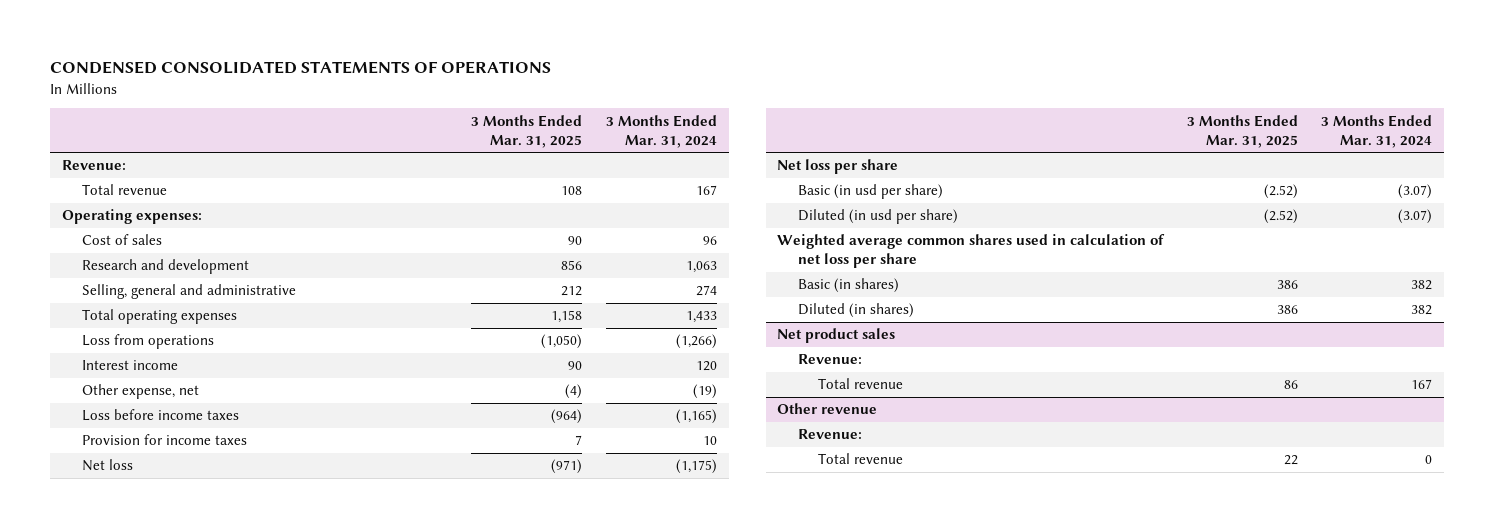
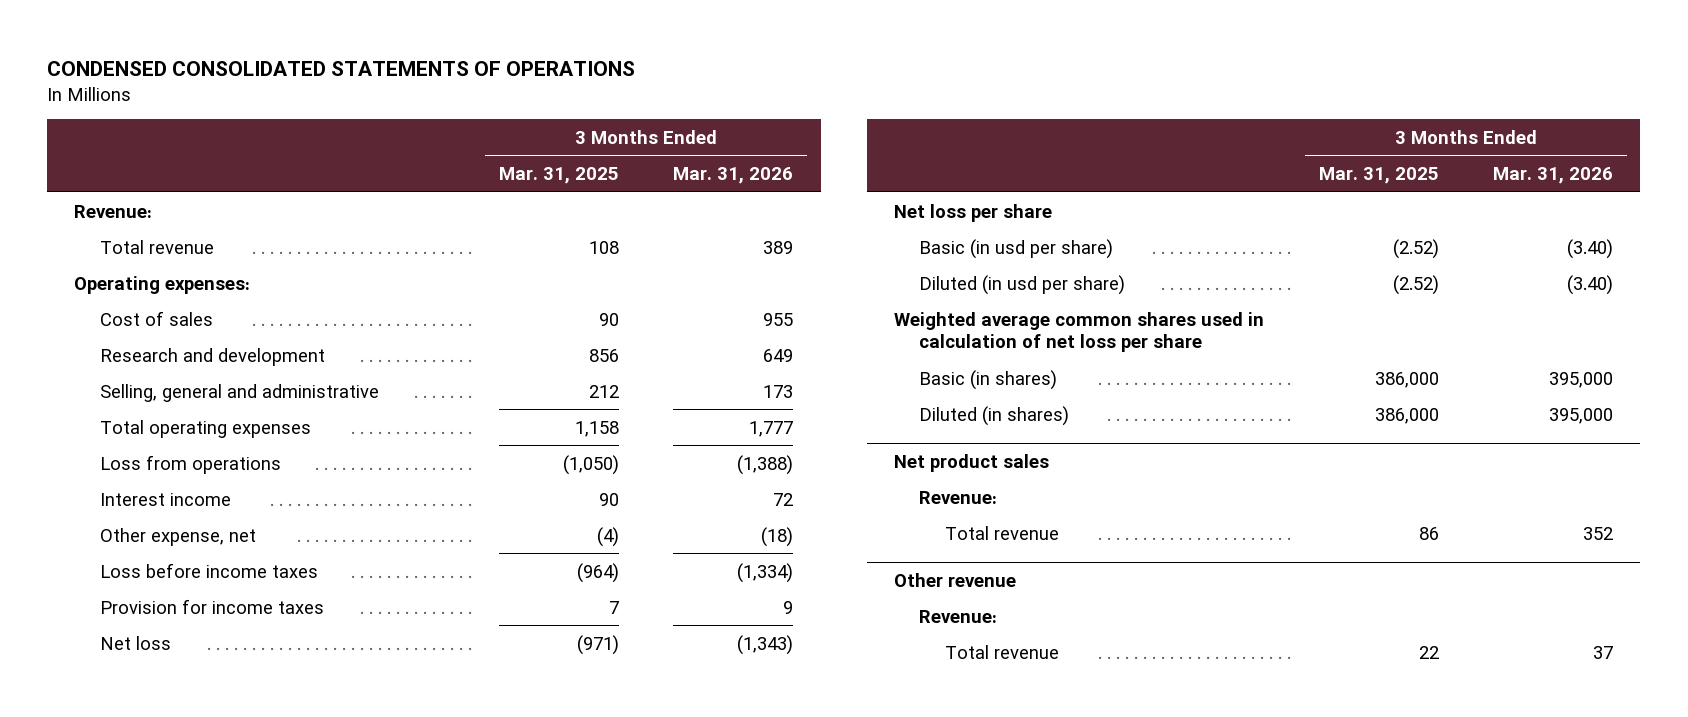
[605,114,717,148] 3 Months Ended Mar. 31, 2024 -> none
none -> [673,167,794,185] Mar. 31, 2026
[1276,280,1298,290] 386 -> [1374,371,1439,388] 386,000
[1276,305,1298,315] 386 -> [1374,407,1439,424] 386,000

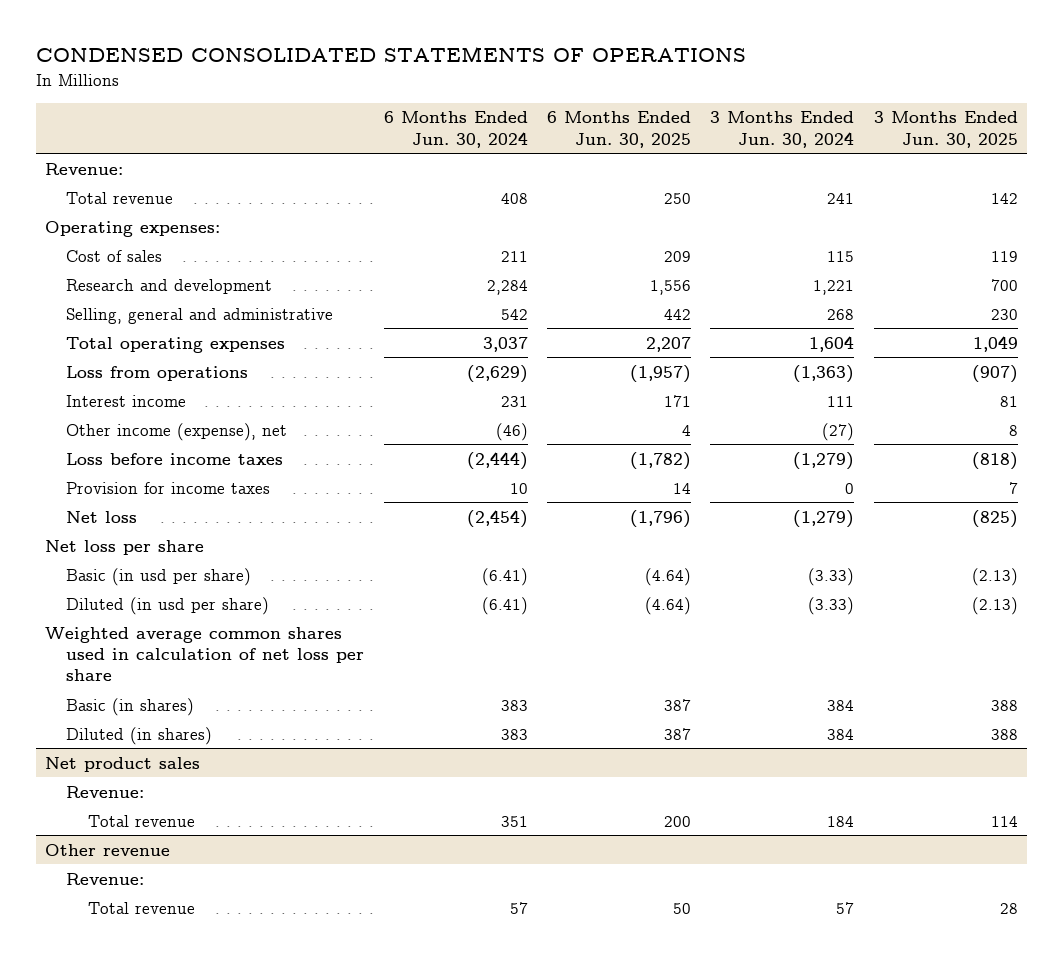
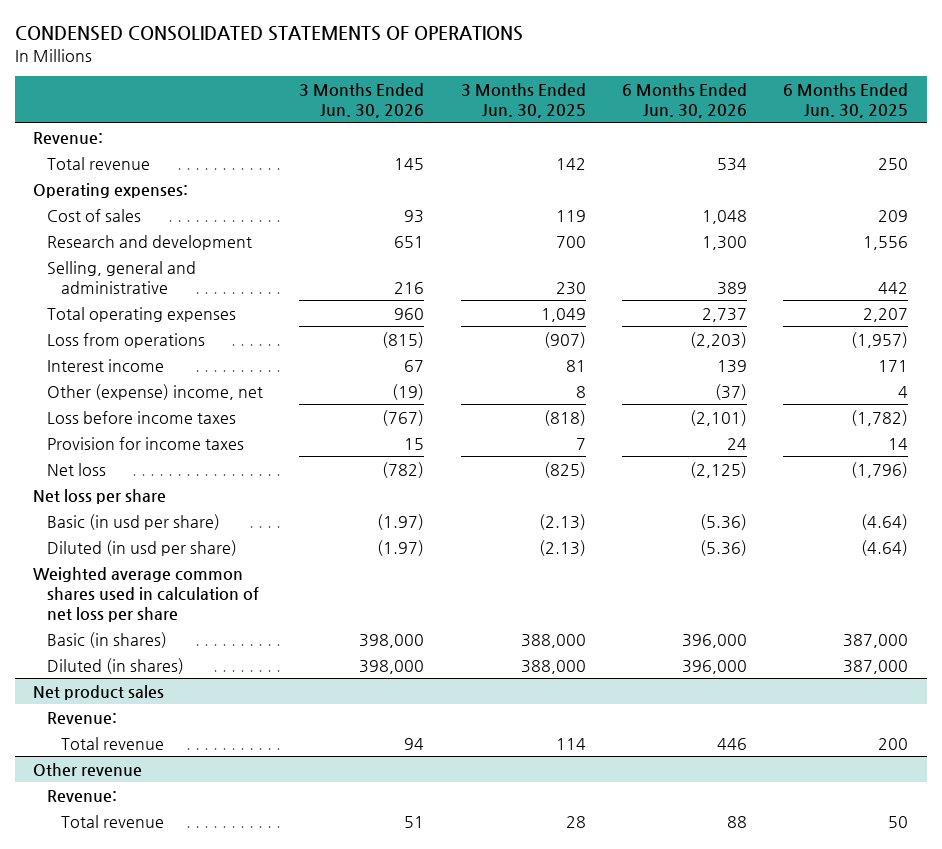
[383,111,528,148] 6 Months Ended Jun. 30, 2024 -> none
[710,111,855,148] 3 Months Ended Jun. 30, 2024 -> none
none -> [299,83,425,119] 3 Months Ended Jun. 30, 2026
none -> [622,83,748,119] 6 Months Ended Jun. 30, 2026
[66,422,288,441] Other income (expense), net -> [46,383,263,400] Other (expense) income, net
[664,698,692,711] 387 -> [843,633,909,648] 387,000
[990,699,1018,711] 388 -> [520,633,586,648] 388,000
[664,727,692,740] 387 -> [843,659,909,674] 387,000
[990,728,1018,740] 388 -> [520,659,586,674] 388,000

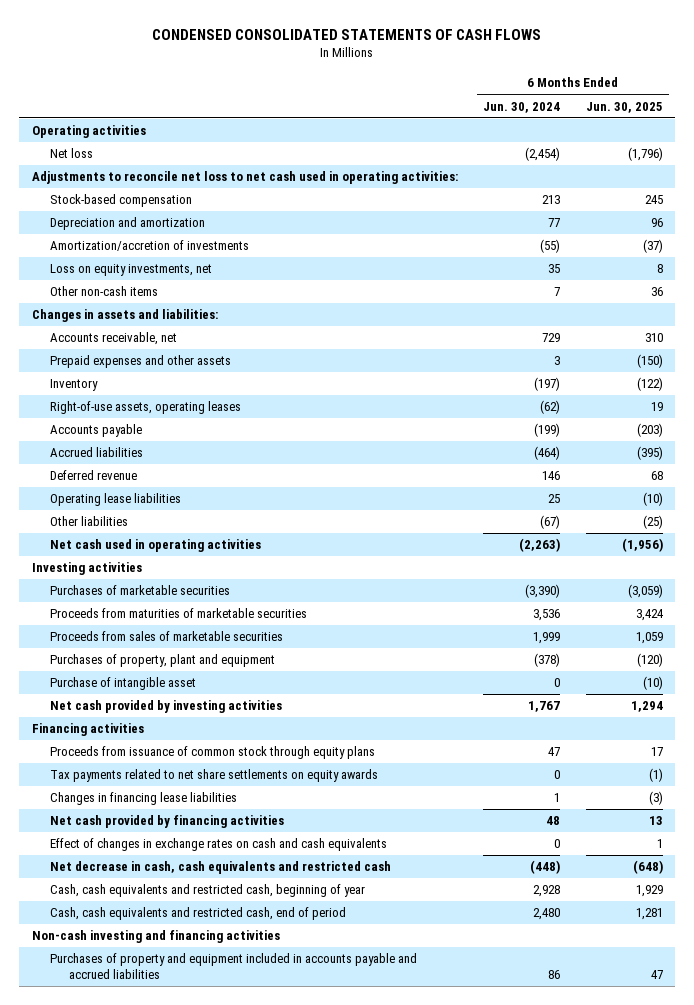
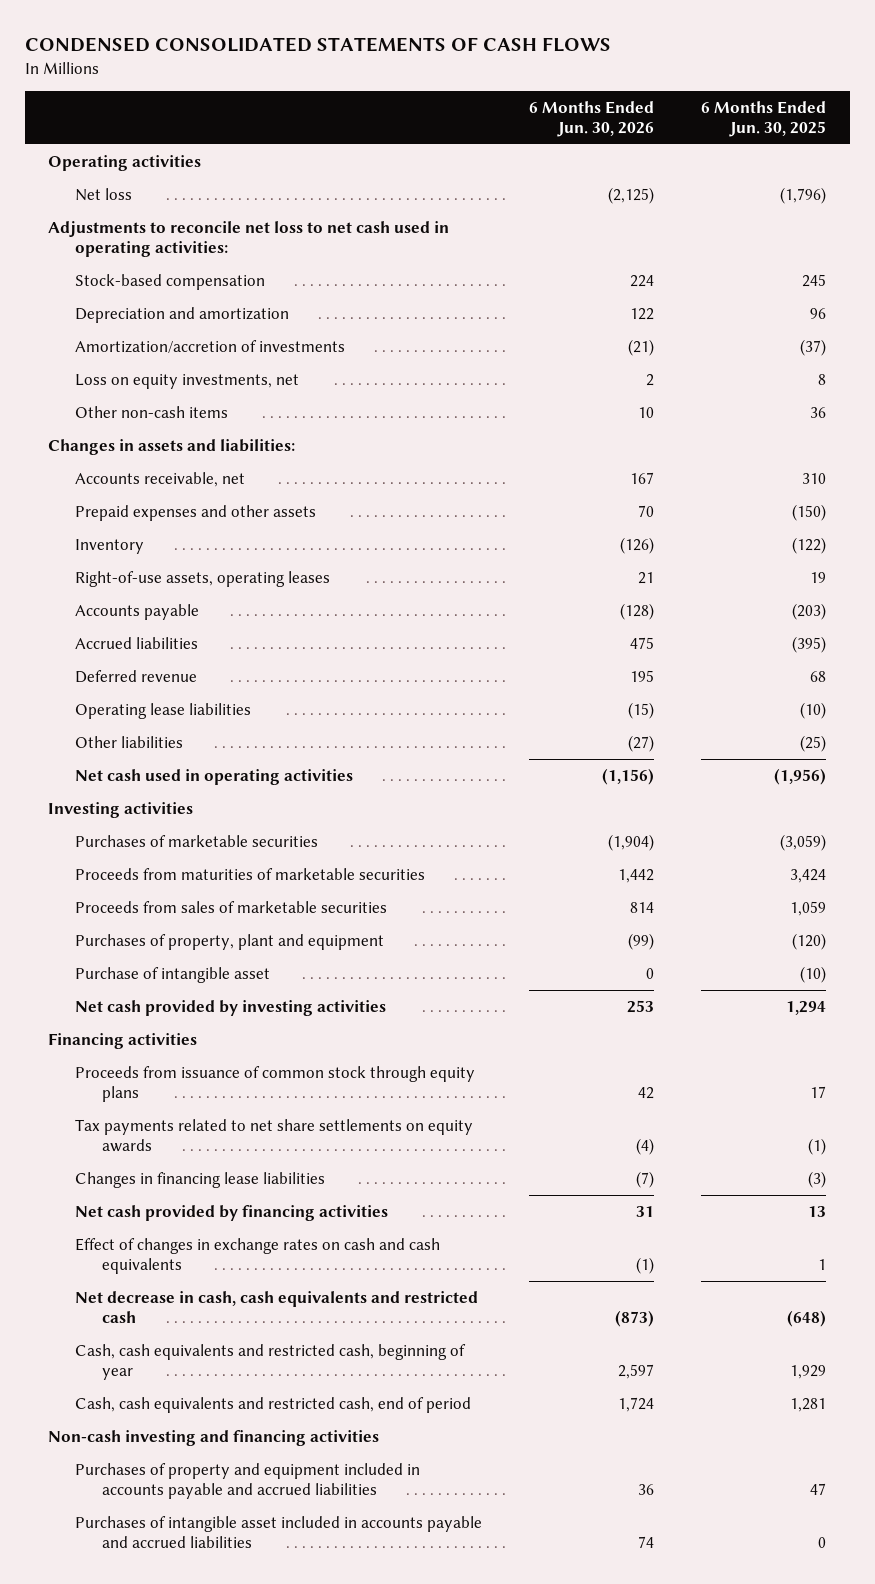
[483,101,561,113] Jun. 30, 2024 -> none
none -> [529,100,655,137] 6 Months Ended Jun. 30, 2026
none -> [75,1515,483,1548] Purchases of intangible asset included in accounts payable and accrued liabilities

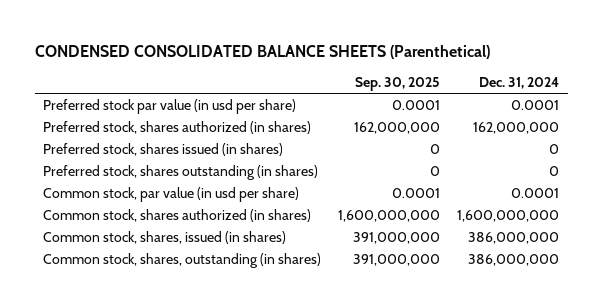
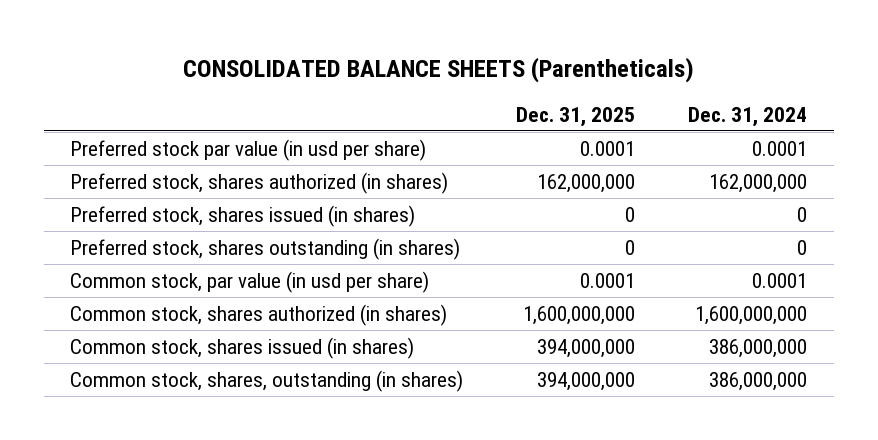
[34,44,490,59] CONDENSED CONSOLIDATED BALANCE SHEETS (Parenthetical) -> [182,56,694,83] CONSOLIDATED BALANCE SHEETS (Parentheticals)
[355,76,441,91] Sep. 30, 2025 -> none
none -> [516,106,636,127] Dec. 31, 2025
[43,231,287,245] Common stock, shares, issued (in shares) -> [70,336,415,359] Common stock, shares issued (in shares)

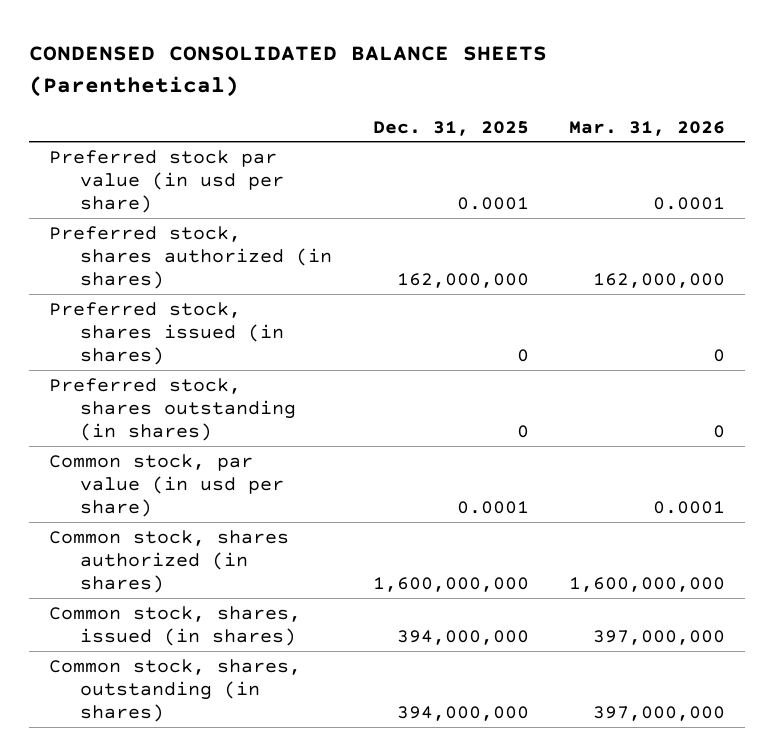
[182,56,694,83] CONSOLIDATED BALANCE SHEETS (Parentheticals) -> [28,46,547,97] CONDENSED CONSOLIDATED BALANCE SHEETS (Parenthetical)
[688,106,808,127] Dec. 31, 2024 -> none
none -> [568,120,725,136] Mar. 31, 2026
[70,336,415,359] Common stock, shares issued (in shares) -> [48,605,301,647] Common stock, shares, issued (in shares)

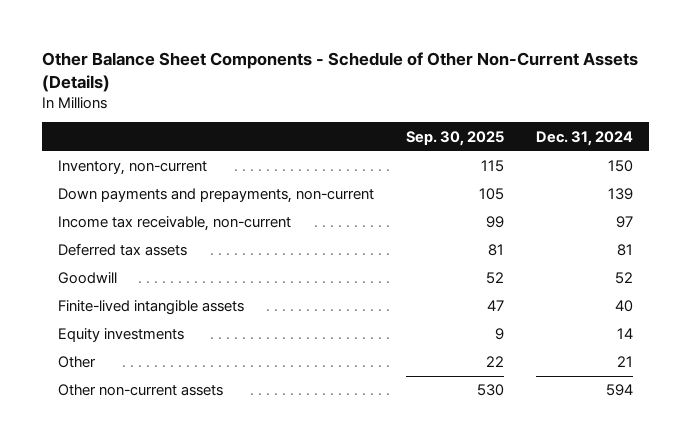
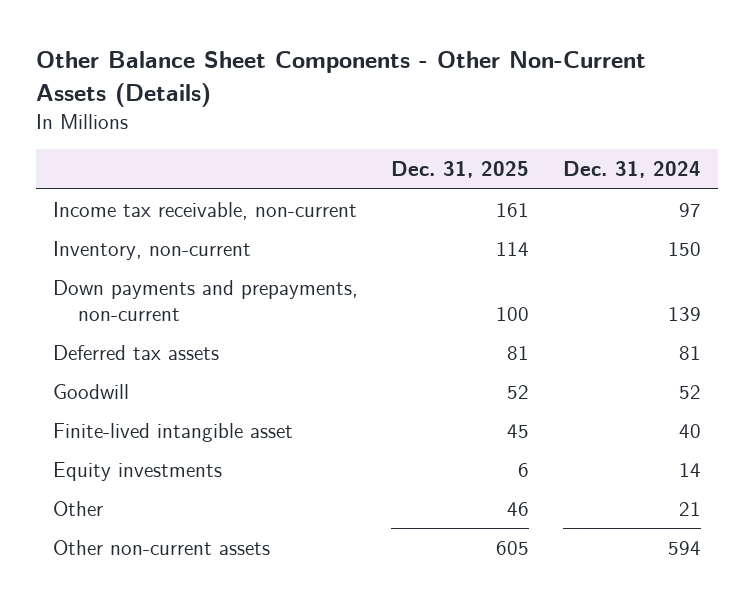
[41,51,638,92] Other Balance Sheet Components - Schedule of Other Non-Current Assets (Details) -> [35,51,646,107] Other Balance Sheet Components - Other Non-Current Assets (Details)
[405,130,504,146] Sep. 30, 2025 -> none
none -> [391,161,530,179] Dec. 31, 2025
[57,216,291,232] Income tax receivable, non-current -> [52,201,357,220] Income tax receivable, non-current
[57,300,244,316] Finite-lived intangible assets -> [52,422,293,442] Finite-lived intangible asset

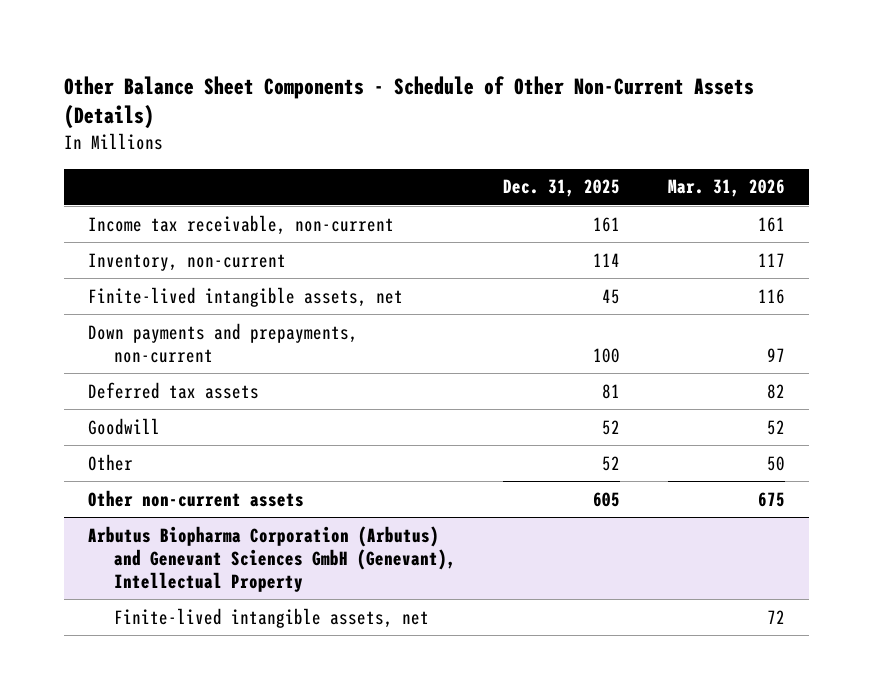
[35,51,646,107] Other Balance Sheet Components - Other Non-Current Assets (Details) -> [63,75,754,130] Other Balance Sheet Components - Schedule of Other Non-Current Assets (Details)
[563,161,702,179] Dec. 31, 2024 -> none
none -> [668,179,786,198] Mar. 31, 2026
none -> [87,286,403,307] Finite-lived intangible assets, net
[52,422,293,442] Finite-lived intangible asset -> none
[52,461,222,481] Equity investments -> none
[507,501,530,516] 46 -> [602,455,621,471] 52
none -> [87,525,456,592] Arbutus Biopharma Corporation (Arbutus) and Genevant Sciences GmbH (Genevant), Intellectual Property
none -> [113,607,429,628] Finite-lived intangible assets, net

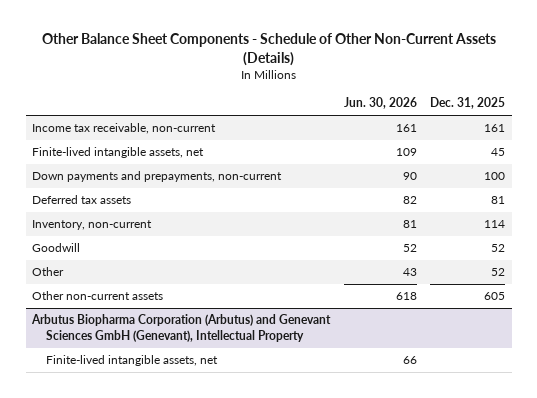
[668,179,786,198] Mar. 31, 2026 -> none
none -> [343,97,417,110] Jun. 30, 2026
[87,252,286,271] Inventory, non-current -> [32,220,153,231] Inventory, non-current

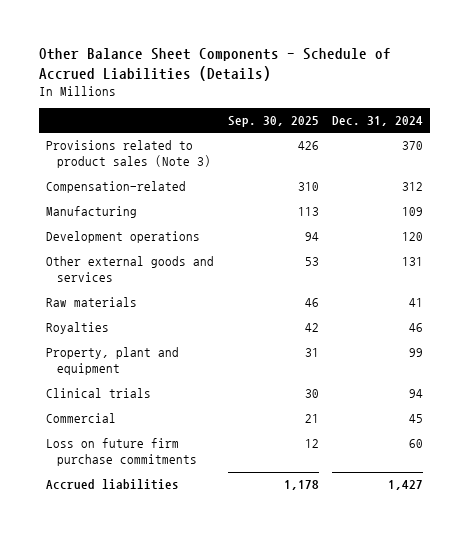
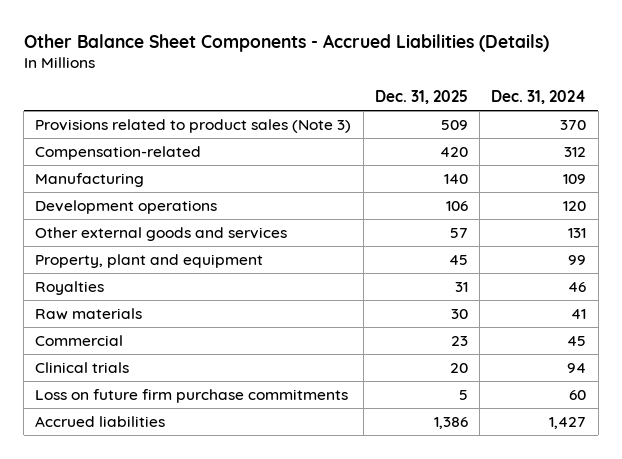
[38,48,391,81] Other Balance Sheet Components - Schedule of Accrued Liabilities (Details) -> [23,33,549,52] Other Balance Sheet Components - Accrued Liabilities (Details)
[227,115,319,127] Sep. 30, 2025 -> none
none -> [374,90,468,105] Dec. 31, 2025
[45,322,109,335] Royalties -> [35,280,105,295] Royalties
[45,297,137,308] Raw materials -> [35,307,143,320] Raw materials
[45,388,151,399] Clinical trials -> [35,361,130,373] Clinical trials

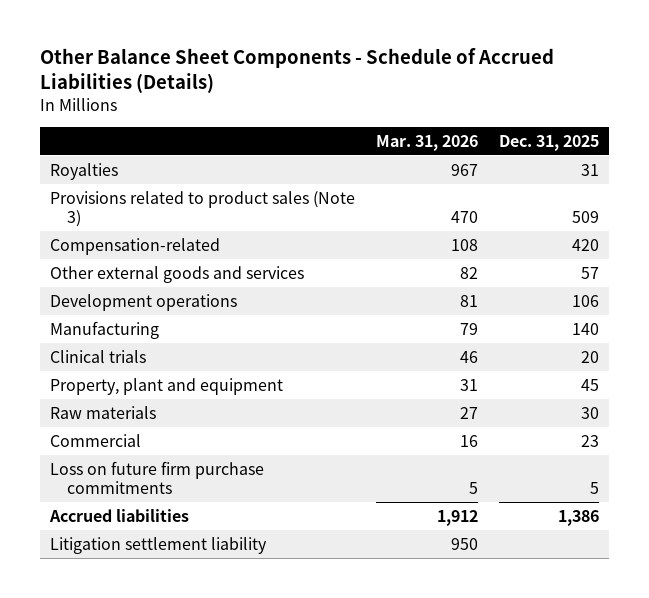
[23,33,549,52] Other Balance Sheet Components - Accrued Liabilities (Details) -> [39,48,554,94] Other Balance Sheet Components - Schedule of Accrued Liabilities (Details)
[491,90,587,105] Dec. 31, 2024 -> none
none -> [375,134,478,151] Mar. 31, 2026
[35,280,105,295] Royalties -> [50,162,119,180] Royalties
[35,199,218,214] Development operations -> [50,293,238,311] Development operations
[35,172,145,187] Manufacturing -> [50,320,160,339] Manufacturing
[35,361,130,373] Clinical trials -> [50,349,147,363] Clinical trials
none -> [50,536,268,554] Litigation settlement liability

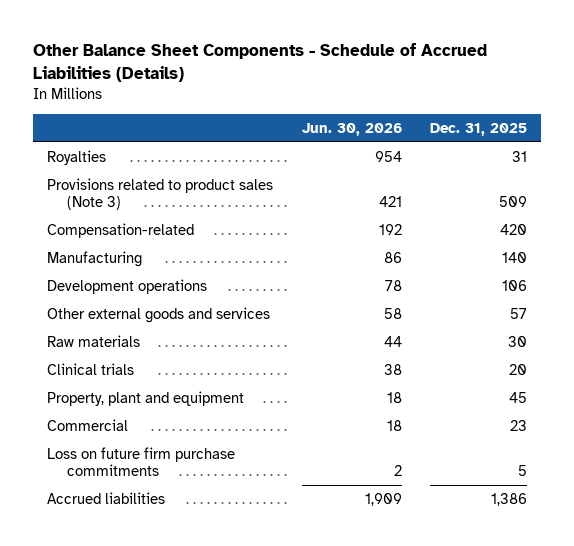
[375,134,478,151] Mar. 31, 2026 -> none
none -> [301,122,402,136] Jun. 30, 2026
[50,293,238,311] Development operations -> [47,279,208,295] Development operations
[50,265,305,283] Other external goods and services -> [47,307,271,324] Other external goods and services
[50,405,157,419] Raw materials -> [47,335,141,348] Raw materials
[50,536,268,554] Litigation settlement liability -> none

